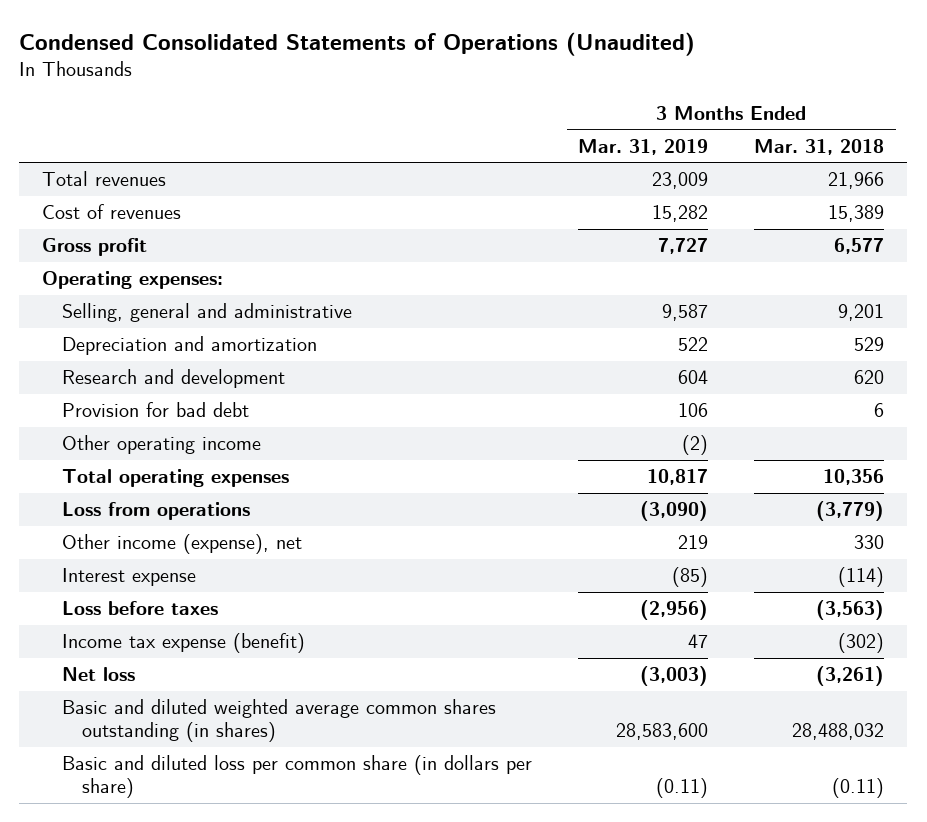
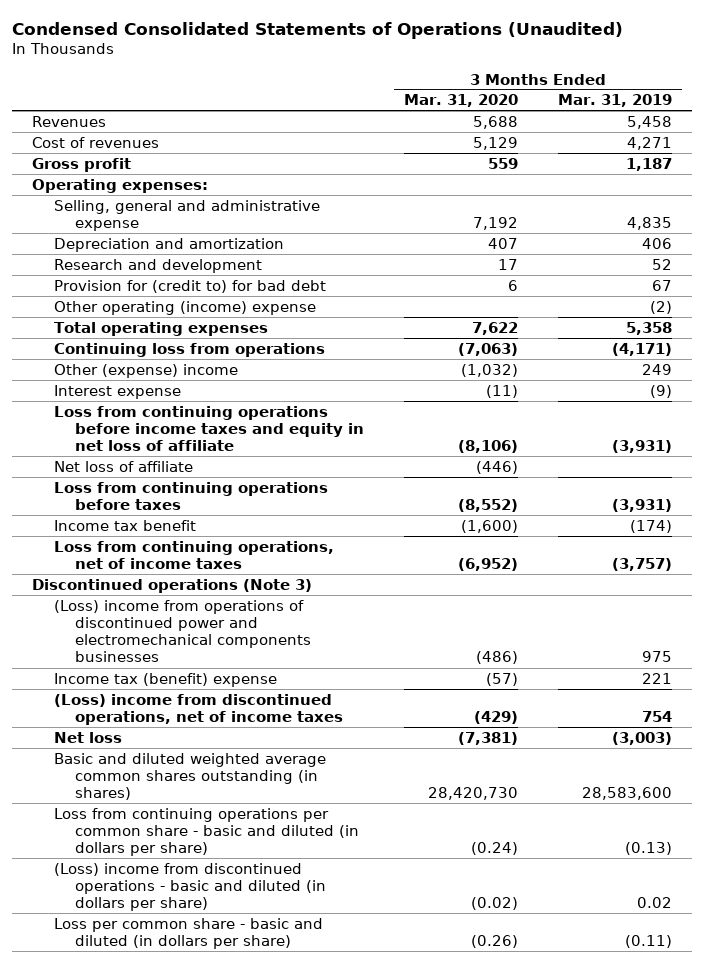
[754,138,885,155] Mar. 31, 2018 -> none
none -> [404,94,519,108] Mar. 31, 2020
[42,171,167,187] Total revenues -> [32,115,107,127] Revenues
[652,172,709,190] 23,009 -> [627,115,673,129] 5,458
[652,205,709,223] 15,282 -> [627,136,673,150] 4,271
[658,238,709,255] 7,727 -> [626,157,673,171] 1,187
[62,303,353,323] Selling, general and administrative -> [53,199,320,231] Selling, general and administrative expense
[662,304,709,322] 9,587 -> [627,216,673,230] 4,835
[678,337,709,352] 522 -> [642,237,673,249] 406
[678,370,709,385] 604 -> [652,258,673,270] 52
[62,402,250,418] Provision for bad debt -> [53,279,326,293] Provision for (credit to) for bad debt
[678,403,709,418] 106 -> [652,279,673,291] 67
[62,435,262,455] Other operating income -> [53,300,316,315] Other operating (income) expense
[647,469,709,486] 10,817 -> [626,321,673,335] 5,358
[62,502,251,521] Loss from operations -> [53,342,325,357] Continuing loss from operations
[640,501,709,522] (3,090) -> [612,342,673,356] (4,171)
[62,534,303,555] Other income (expense), net -> [53,363,238,378] Other (expense) income
[678,535,709,550] 219 -> [642,363,673,375] 249
[672,567,709,588] (85) -> [650,384,673,398] (9)
none -> [53,405,365,452] Loss from continuing operations before income taxes and equity in net loss of affiliate
none -> [53,460,193,472] Net loss of affiliate
[62,601,219,616] Loss before taxes -> [53,481,328,510] Loss from continuing operations before taxes
[640,600,709,621] (2,956) -> [612,498,673,512] (3,931)
[62,633,306,654] Income tax expense (benefit) -> [53,519,196,531] Income tax benefit
[688,634,709,649] 47 -> [630,519,673,533] (174)
none -> [53,540,334,569] Loss from continuing operations, net of income taxes
none -> [32,578,313,593] Discontinued operations (Note 3)
none -> [53,599,312,663] (Loss) income from operations of discontinued power and electromechanical components businesses
none -> [53,672,277,687] Income tax (benefit) expense
none -> [53,693,344,725] (Loss) income from discontinued operations, net of income taxes
none -> [53,807,360,857] Loss from continuing operations per common share - basic and diluted (in dollars per share)
none -> [53,862,327,912] (Loss) income from discontinued operations - basic and diluted (in dollars per share)
[62,755,533,799] Basic and diluted loss per common share (in dollars per share) -> [53,917,323,949] Loss per common share - basic and diluted (in dollars per share)

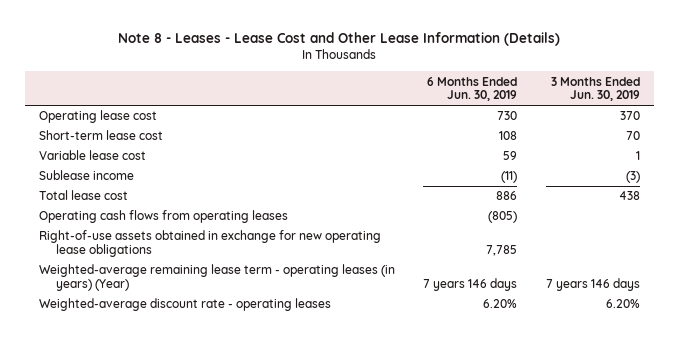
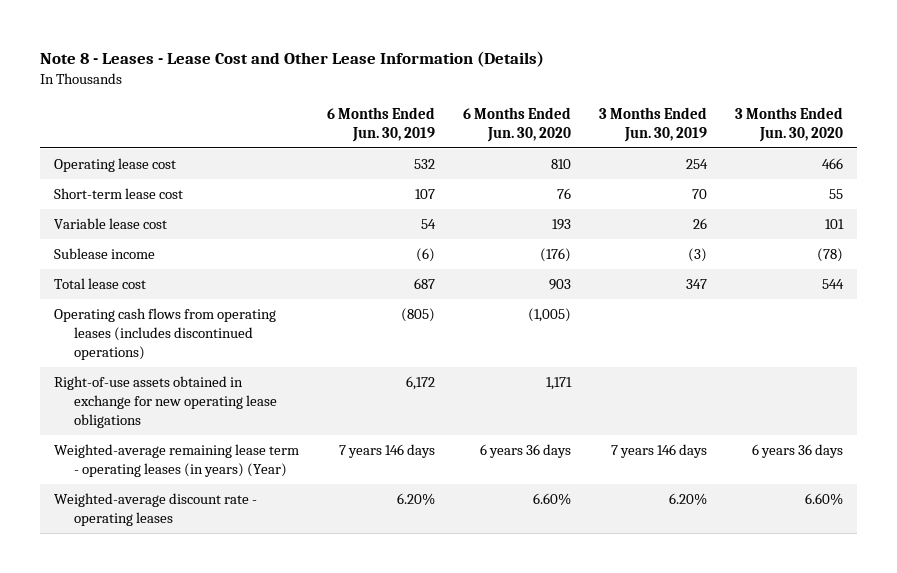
none -> [463,106,572,142] 6 Months Ended Jun. 30, 2020
none -> [735,106,844,142] 3 Months Ended Jun. 30, 2020
[497,111,518,121] 730 -> [414,159,436,170] 532
[619,111,640,121] 370 -> [686,159,709,170] 254
[499,131,518,141] 108 -> [415,189,436,200] 107
[503,151,518,161] 59 -> [421,219,437,230] 54
[635,151,640,161] 1 -> [693,218,708,230] 26
[501,171,518,184] (11) -> [416,248,436,263] (6)
[496,191,518,201] 886 -> [414,278,436,290] 687
[618,191,640,201] 438 -> [686,279,708,290] 347
[38,210,288,224] Operating cash flows from operating leases -> [54,308,277,360] Operating cash flows from operating leases (includes discontinued operations)
[486,245,518,257] 7,785 -> [406,376,436,391] 6,172

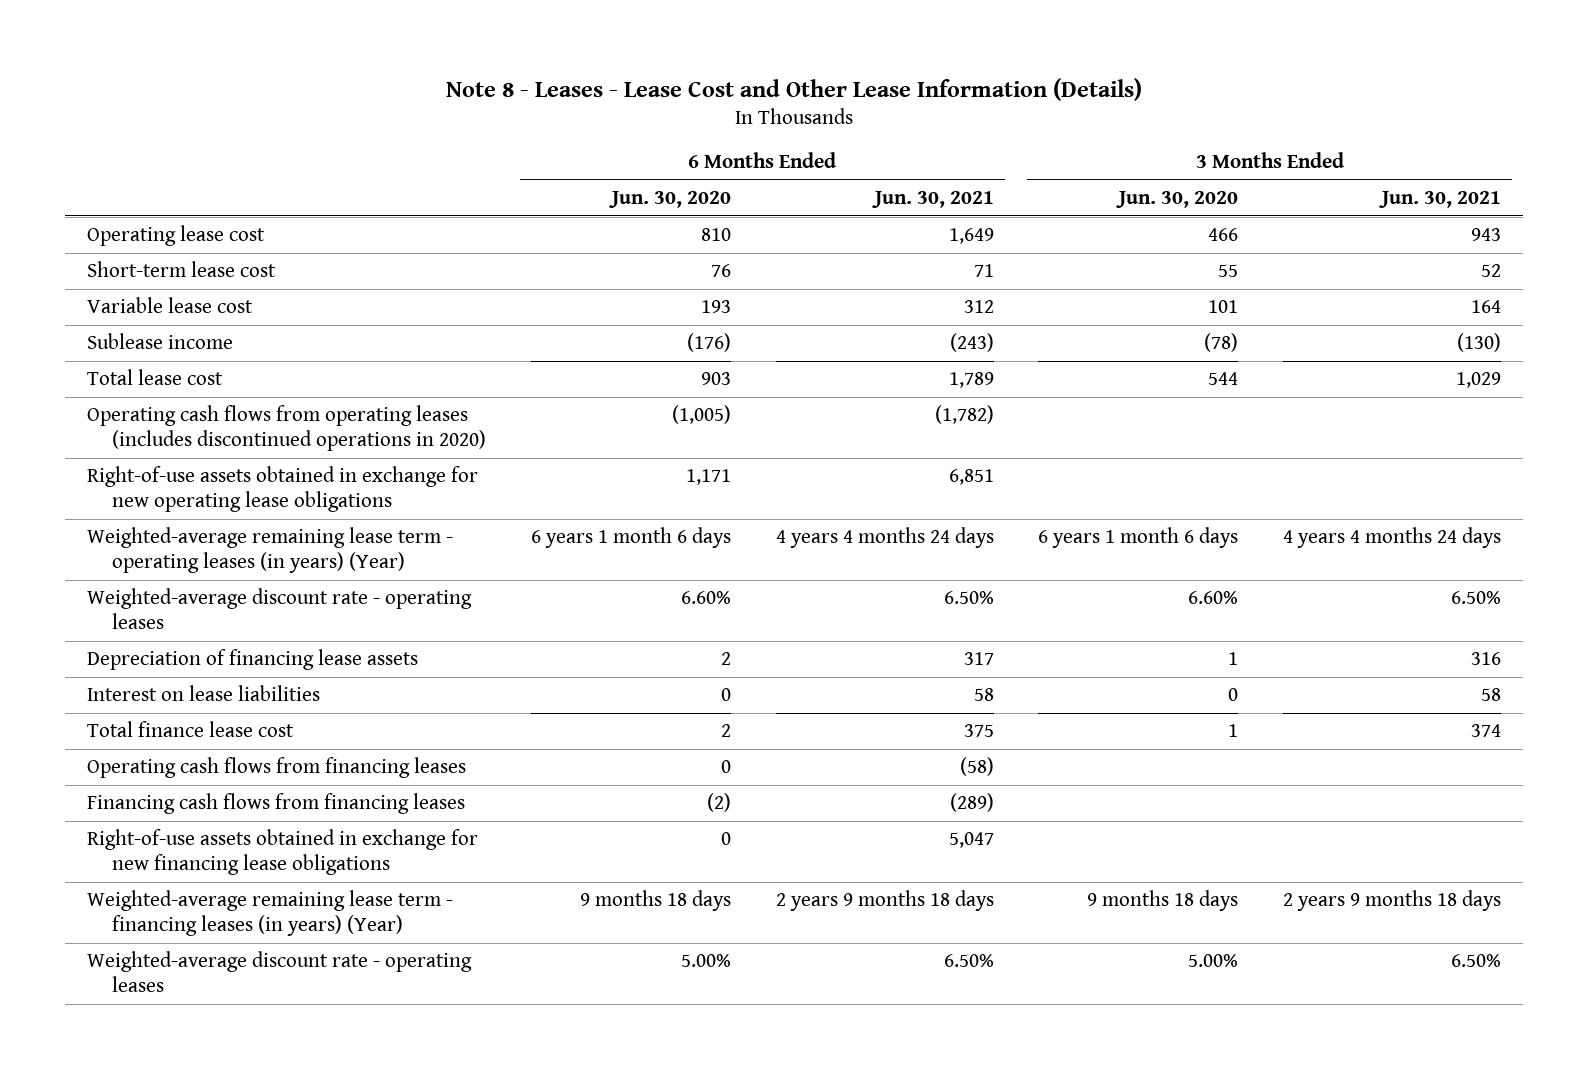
[327,106,436,142] 6 Months Ended Jun. 30, 2019 -> none
[599,106,708,142] 3 Months Ended Jun. 30, 2019 -> none
none -> [871,191,994,209] Jun. 30, 2021
none -> [1378,191,1501,209] Jun. 30, 2021
[54,308,277,360] Operating cash flows from operating leases (includes discontinued operations) -> [87,405,487,452] Operating cash flows from operating leases (includes discontinued operations in 2020)
[480,444,572,459] 6 years 36 days -> [530,527,731,549] 6 years 1 month 6 days
[752,444,844,459] 6 years 36 days -> [1038,527,1239,549] 6 years 1 month 6 days
none -> [87,649,419,671] Depreciation of financing lease assets
none -> [87,685,321,702] Interest on lease liabilities
none -> [87,721,295,738] Total finance lease cost
none -> [87,757,467,779] Operating cash flows from financing leases
none -> [87,793,466,815] Financing cash flows from financing leases
none -> [87,829,479,876] Right-of-use assets obtained in exchange for new financing lease obligations
none -> [87,890,454,937] Weighted-average remaining lease term - financing leases (in years) (Year)
none -> [87,951,473,993] Weighted-average discount rate - operating leases

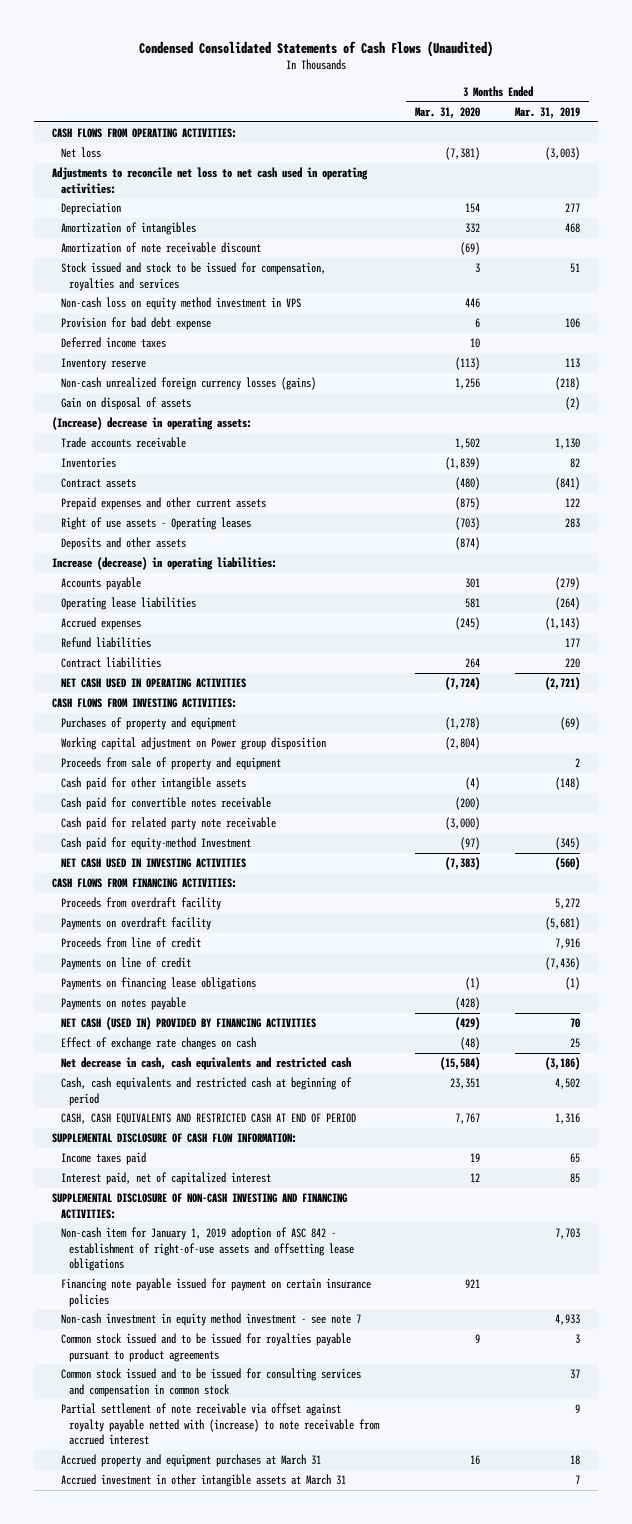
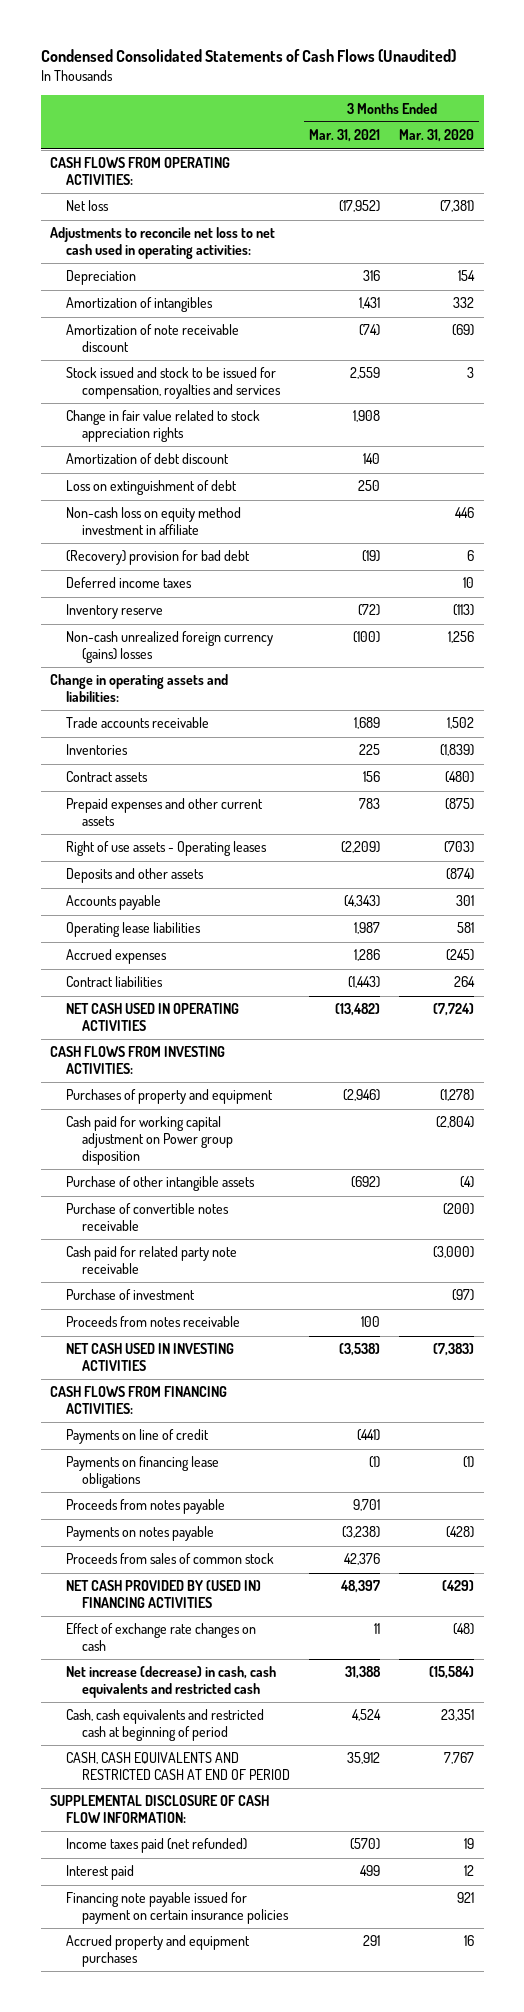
[515,106,581,119] Mar. 31, 2019 -> none
none -> [308,129,380,143] Mar. 31, 2021
none -> [65,410,260,443] Change in fair value related to stock appreciation rights
none -> [65,453,229,465] Amortization of debt discount
none -> [65,480,237,496] Loss on extinguishment of debt
[60,297,301,311] Non-cash loss on equity method investment in VPS -> [65,507,241,536] Non-cash loss on equity method investment in affiliate
[60,317,211,331] Provision for bad debt expense -> [65,550,250,566] (Recovery) provision for bad debt
[60,397,191,411] Gain on disposal of assets -> none
[60,377,316,391] Non-cash unrealized foreign currency losses (gains) -> [65,631,273,664] Non-cash unrealized foreign currency (gains) losses
[51,417,252,431] (Increase) decrease in operating assets: -> [50,674,229,703] Change in operating assets and liabilities:
[51,557,277,571] Increase (decrease) in operating liabilities: -> none
[60,637,151,649] Refund liabilities -> none
[60,757,281,771] Proceeds from sale of property and equipment -> none
[60,737,326,751] Working capital adjustment on Power group disposition -> [65,1116,233,1165] Cash paid for working capital adjustment on Power group disposition
[60,777,246,791] Cash paid for other intangible assets -> [65,1176,255,1192] Purchase of other intangible assets
[60,797,271,811] Cash paid for convertible notes receivable -> [65,1203,229,1232] Purchase of convertible notes receivable
[60,837,251,851] Cash paid for equity-method Investment -> [65,1289,195,1301] Purchase of investment
none -> [65,1316,240,1328] Proceeds from notes receivable
[60,897,221,911] Proceeds from overdraft facility -> none
[60,917,211,931] Payments on overdraft facility -> none
[60,937,201,949] Proceeds from line of credit -> none
none -> [65,1499,225,1515] Proceeds from notes payable
none -> [65,1553,274,1565] Proceeds from sales of common stock
[60,1017,316,1031] NET CASH (USED IN) PROVIDED BY FINANCING ACTIVITIES -> [65,1580,261,1609] NET CASH PROVIDED BY (USED IN) FINANCING ACTIVITIES
[60,1057,351,1071] Net decrease in cash, cash equivalents and restricted cash -> [65,1666,276,1699] Net increase (decrease) in cash, cash equivalents and restricted cash
[51,1193,348,1219] SUPPLEMENTAL DISCLOSURE OF NON-CASH INVESTING AND FINANCING ACTIVITIES: -> none
[60,1227,355,1271] Non-cash item for January 1, 2019 adoption of ASC 842 - establishment of right-of-use assets and offsetting lease obligations -> none
[60,1152,146,1166] Income taxes paid -> [65,1838,247,1854] Income taxes paid (net refunded)
[60,1172,271,1186] Interest paid, net of capitalized interest -> [65,1865,134,1881] Interest paid
[60,1313,361,1327] Non-cash investment in equity method investment - see note 7 -> none
[60,1333,351,1362] Common stock issued and to be issued for royalties payable pursuant to product agreements -> none
[60,1368,361,1397] Common stock issued and to be issued for consulting services and compensation in common stock -> none
[60,1403,381,1445] Partial settlement of note receivable via offset against royalty payable netted with (increase) to note receivable from accrued interest -> none
[60,1474,346,1488] Accrued investment in other intangible assets at March 31 -> none
[60,1454,321,1468] Accrued property and equipment purchases at March 31 -> [65,1935,250,1968] Accrued property and equipment purchases

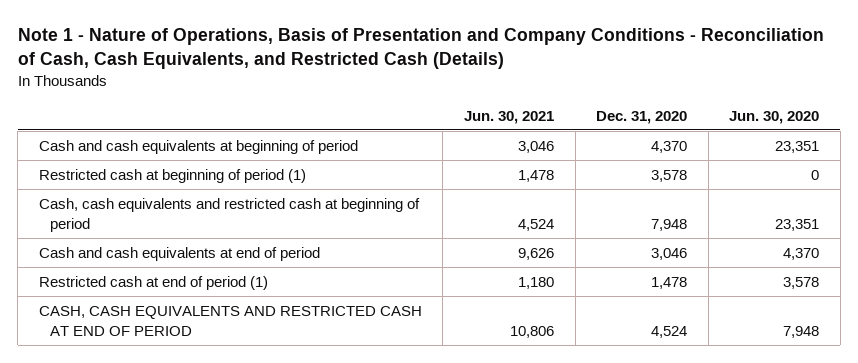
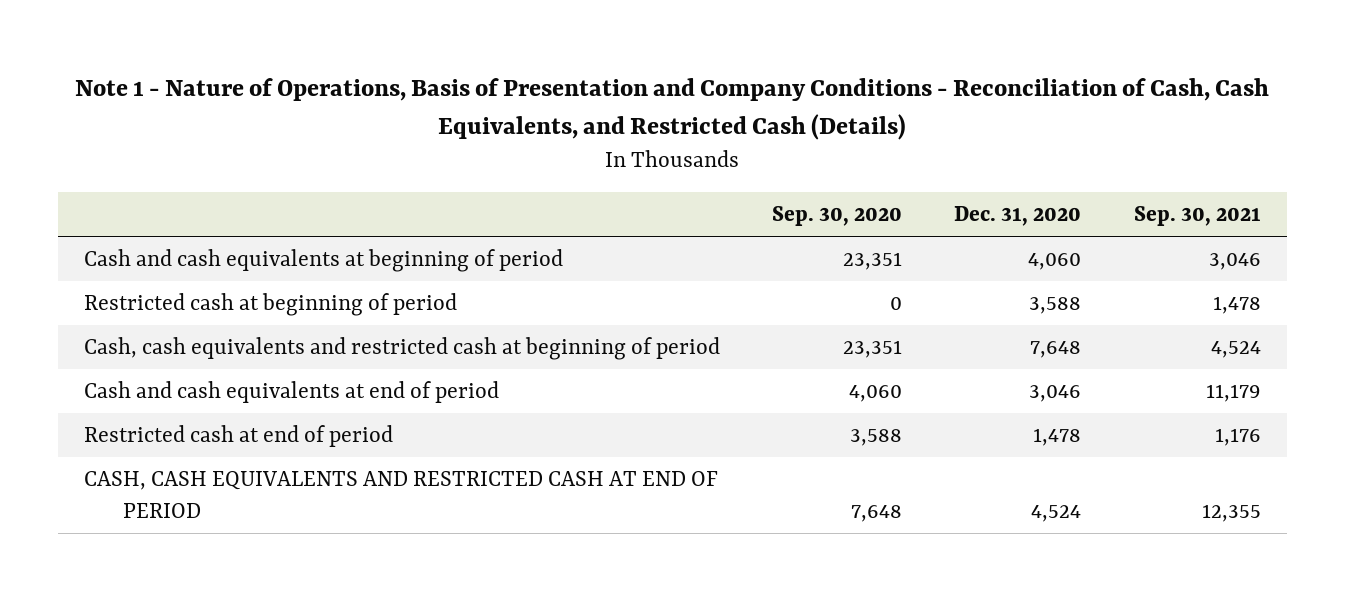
[463,110,554,124] Jun. 30, 2021 -> none
[729,110,820,124] Jun. 30, 2020 -> none
none -> [772,205,903,226] Sep. 30, 2020
none -> [1133,205,1261,226] Sep. 30, 2021
[651,140,688,153] 4,370 -> [1028,253,1082,271] 4,060
[38,168,306,183] Restricted cash at beginning of period (1) -> [84,293,458,317] Restricted cash at beginning of period
[651,169,688,182] 3,578 -> [1029,297,1082,315] 3,588
[651,218,688,231] 7,948 -> [1030,341,1082,359] 7,648
[38,275,268,290] Restricted cash at end of period (1) -> [84,425,394,448] Restricted cash at end of period

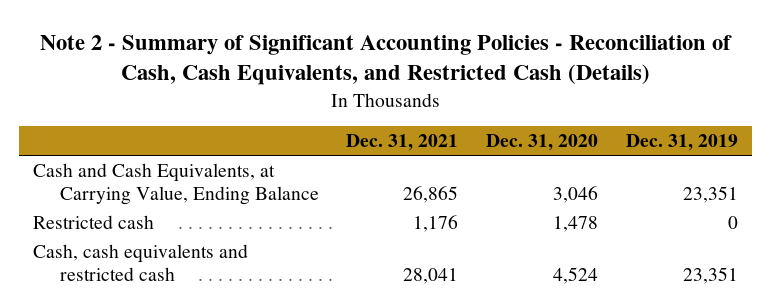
[75,78,1270,141] Note 1 - Nature of Operations, Basis of Presentation and Company Conditions - Reconciliation of Cash, Cash Equivalents, and Restricted Cash (Details) -> [39,34,732,86] Note 2 - Summary of Significant Accounting Policies - Reconciliation of Cash, Cash Equivalents, and Restricted Cash (Details)
[772,205,903,226] Sep. 30, 2020 -> none
[1133,205,1261,226] Sep. 30, 2021 -> none
none -> [346,134,459,152] Dec. 31, 2021
none -> [626,134,739,152] Dec. 31, 2019
[84,381,500,404] Cash and cash equivalents at end of period -> none
[84,425,394,448] Restricted cash at end of period -> none
[84,471,719,518] CASH, CASH EQUIVALENTS AND RESTRICTED CASH AT END OF PERIOD -> none
[84,249,564,273] Cash and cash equivalents at beginning of period -> [32,163,319,206] Cash and Cash Equivalents, at Carrying Value, Ending Balance
[1028,253,1082,271] 4,060 -> [553,186,599,204] 3,046
[84,293,458,317] Restricted cash at beginning of period -> [32,215,154,230] Restricted cash
[1029,297,1082,315] 3,588 -> [553,216,599,233] 1,478
[84,337,721,361] Cash, cash equivalents and restricted cash at beginning of period -> [32,244,248,282] Cash, cash equivalents and restricted cash
[1030,341,1082,359] 7,648 -> [553,267,599,285] 4,524

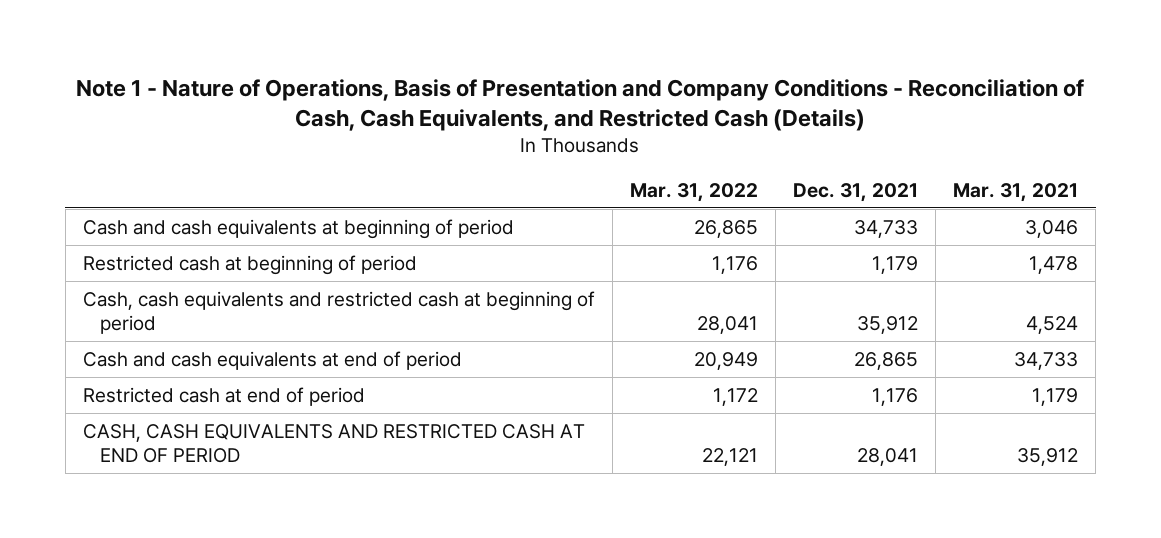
[39,34,732,86] Note 2 - Summary of Significant Accounting Policies - Reconciliation of Cash, Cash Equivalents, and Restricted Cash (Details) -> [76,78,1085,131] Note 1 - Nature of Operations, Basis of Presentation and Company Conditions - Reconciliation of Cash, Cash Equivalents, and Restricted Cash (Details)
[486,134,599,152] Dec. 31, 2020 -> none
[626,134,739,152] Dec. 31, 2019 -> none
none -> [629,182,758,202] Mar. 31, 2022
none -> [953,182,1079,202] Mar. 31, 2021
[32,163,319,206] Cash and Cash Equivalents, at Carrying Value, Ending Balance -> [82,218,514,239] Cash and cash equivalents at beginning of period
[403,186,459,204] 26,865 -> [854,219,919,238] 34,733
[32,215,154,230] Restricted cash -> [82,254,417,275] Restricted cash at beginning of period
[413,215,459,233] 1,176 -> [872,255,919,274] 1,179
[32,244,248,282] Cash, cash equivalents and restricted cash -> [82,290,595,335] Cash, cash equivalents and restricted cash at beginning of period
[403,268,459,285] 28,041 -> [857,316,919,335] 35,912
none -> [82,350,462,370] Cash and cash equivalents at end of period
none -> [82,386,365,406] Restricted cash at end of period
none -> [82,423,585,464] CASH, CASH EQUIVALENTS AND RESTRICTED CASH AT END OF PERIOD

